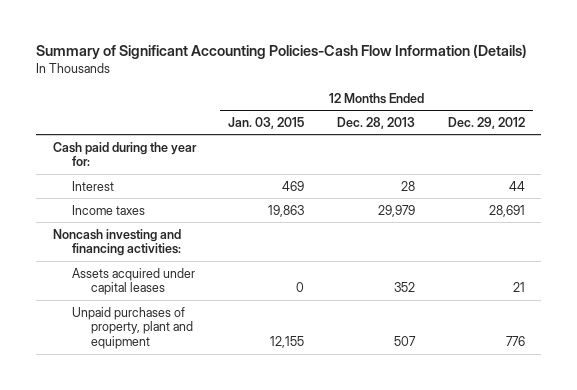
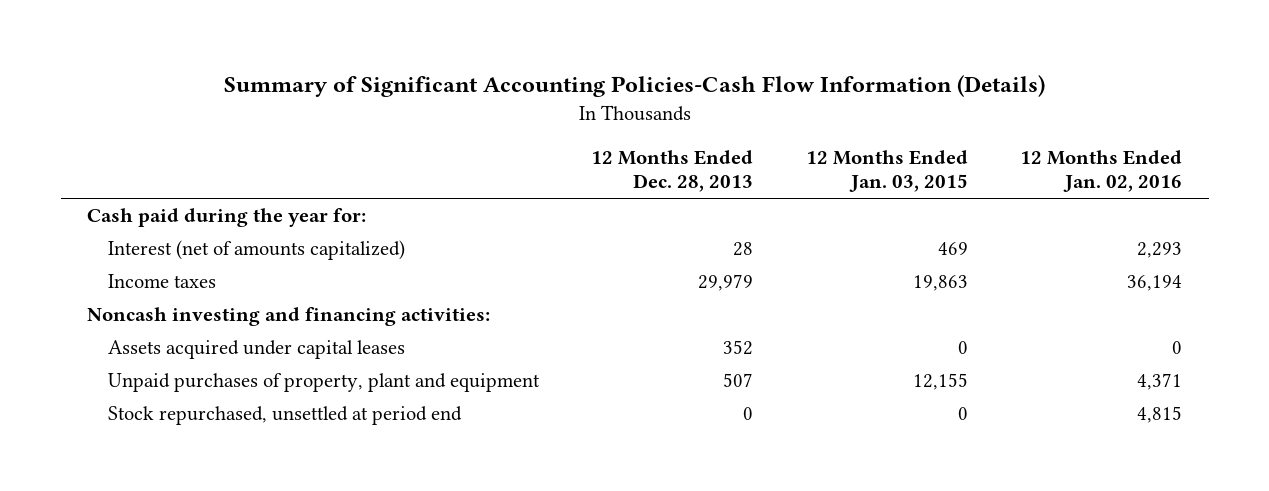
[447,116,525,129] Dec. 29, 2012 -> none
none -> [1020,149,1183,193] 12 Months Ended Jan. 02, 2016
[71,180,114,191] Interest -> [107,240,405,261] Interest (net of amounts capitalized)
none -> [107,406,462,426] Stock repurchased, unsettled at period end

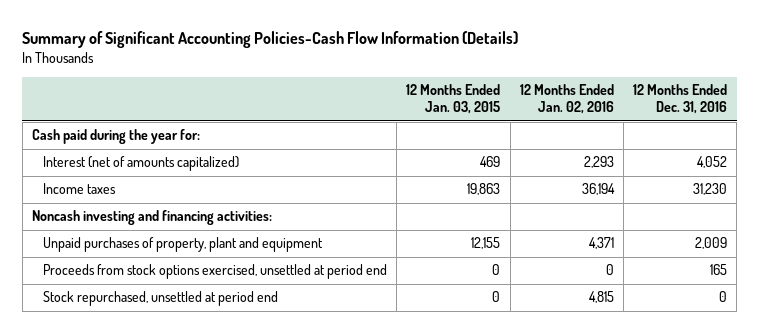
[591,149,754,193] 12 Months Ended Dec. 28, 2013 -> none
none -> [633,84,728,115] 12 Months Ended Dec. 31, 2016
[107,340,405,360] Assets acquired under capital leases -> none
none -> [42,264,387,280] Proceeds from stock options exercised, unsettled at period end

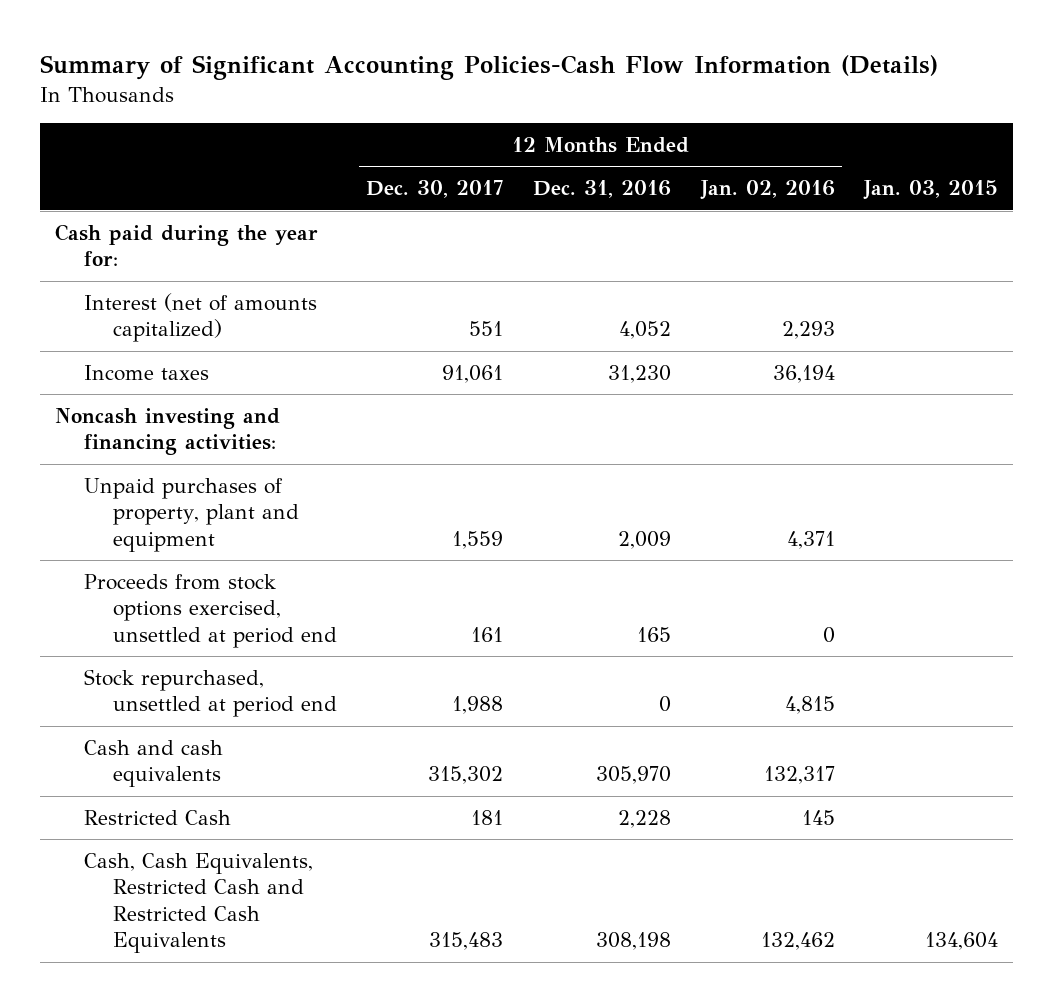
[406,84,501,115] 12 Months Ended Jan. 03, 2015 -> none
none -> [366,180,504,199] Dec. 30, 2017
none -> [863,180,999,201] Jan. 03, 2015
none -> [84,739,224,788] Cash and cash equivalents
none -> [84,809,232,825] Restricted Cash
none -> [84,852,314,954] Cash, Cash Equivalents, Restricted Cash and Restricted Cash Equivalents

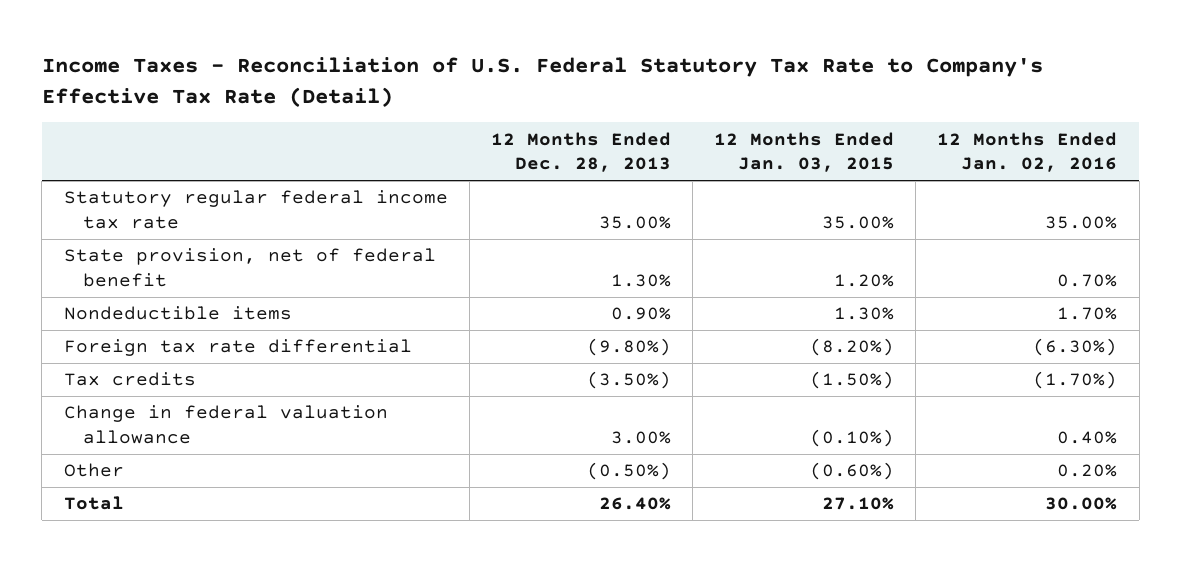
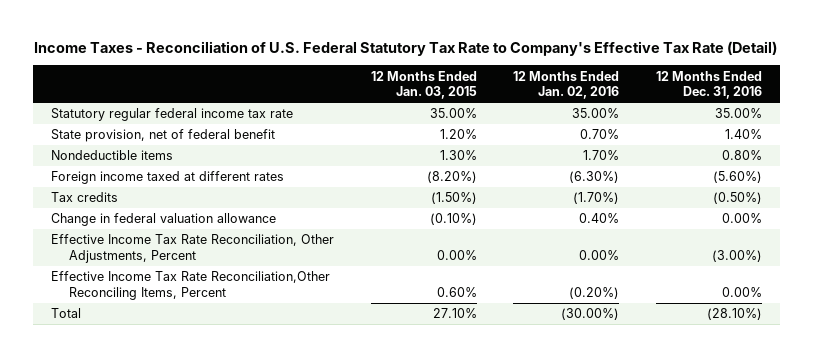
[490,131,671,173] 12 Months Ended Dec. 28, 2013 -> none
none -> [655,70,762,100] 12 Months Ended Dec. 31, 2016
[63,339,412,357] Foreign tax rate differential -> [51,171,285,185] Foreign income taxed at different rates
[63,463,124,478] Other -> none
none -> [51,234,335,264] Effective Income Tax Rate Reconciliation, Other Adjustments, Percent
none -> [51,271,331,301] Effective Income Tax Rate Reconciliation,Other Reconciling Items, Percent
[1045,497,1118,511] 30.00% -> [561,308,620,321] (30.00%)

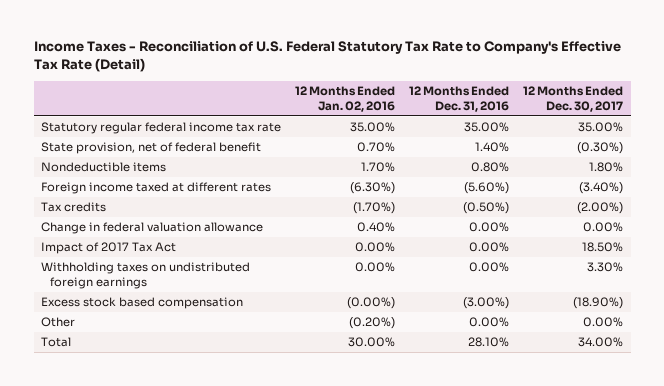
[370,70,477,100] 12 Months Ended Jan. 03, 2015 -> none
none -> [523,86,624,112] 12 Months Ended Dec. 30, 2017
[51,234,335,264] Effective Income Tax Rate Reconciliation, Other Adjustments, Percent -> none
none -> [40,242,176,255] Impact of 2017 Tax Act
none -> [40,262,250,289] Withholding taxes on undistributed foreign earnings
none -> [40,297,243,310] Excess stock based compensation
[51,271,331,301] Effective Income Tax Rate Reconciliation,Other Reconciling Items, Percent -> [40,317,75,328] Other
[561,308,620,321] (30.00%) -> [347,337,395,348] 30.00%
[706,308,762,321] (28.10%) -> [468,337,510,348] 28.10%

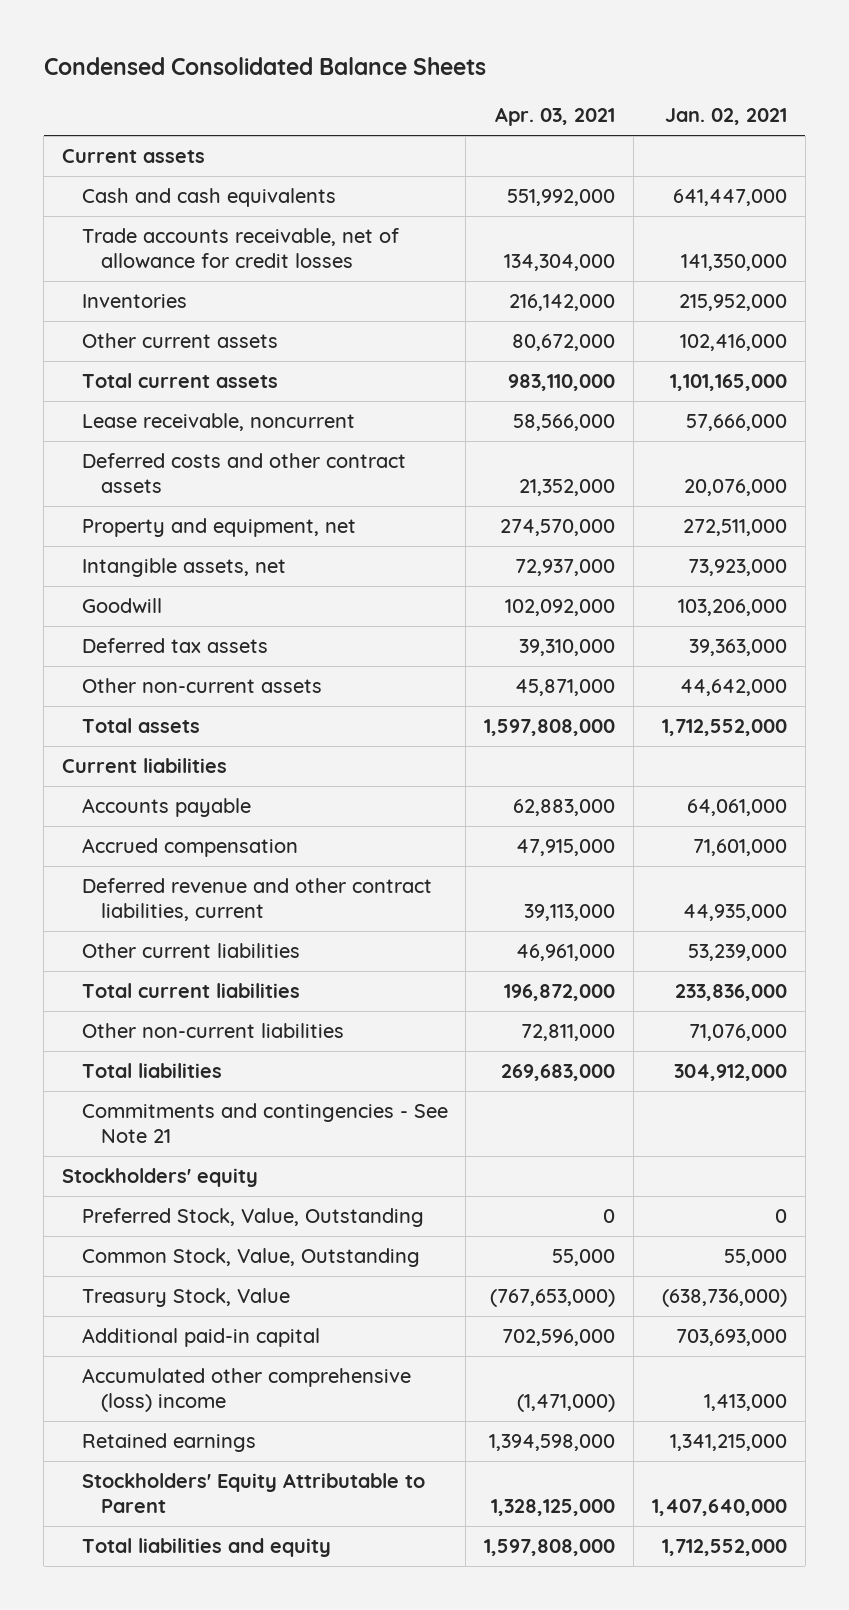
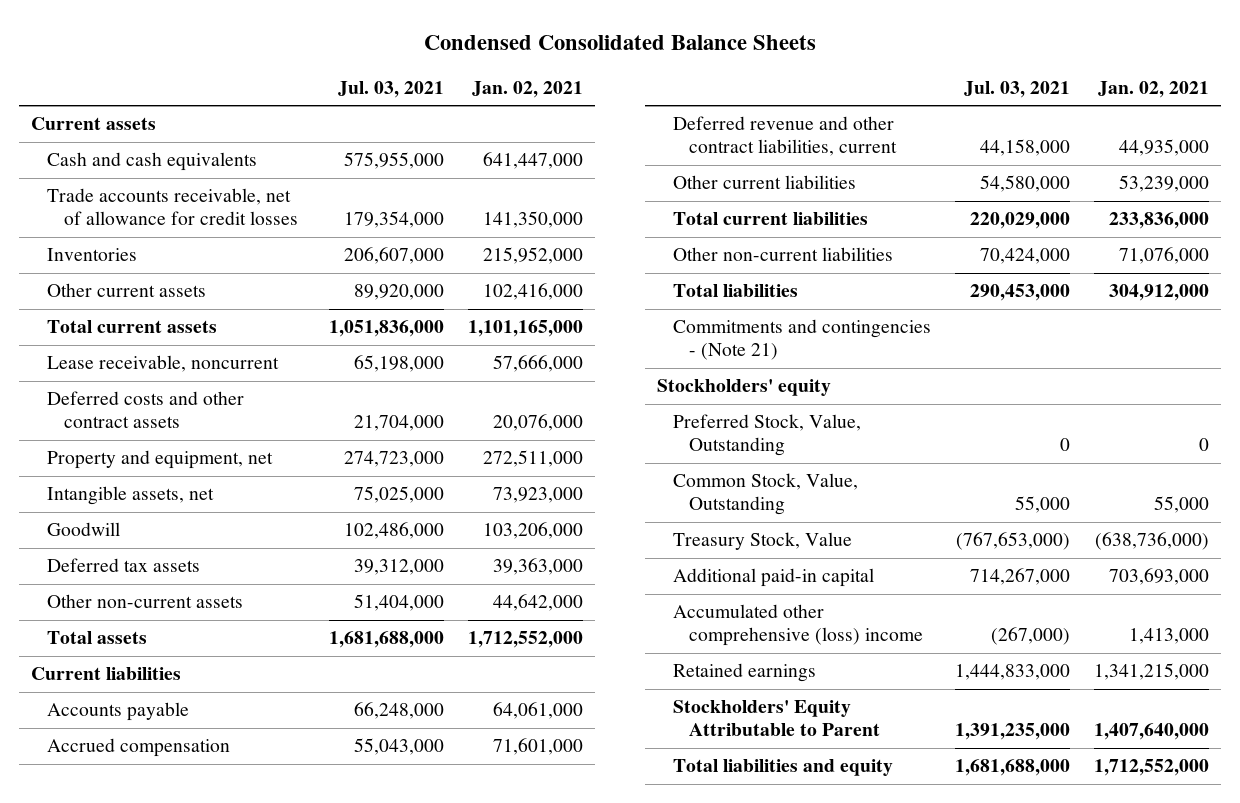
[495,107,616,127] Apr. 03, 2021 -> none
none -> [338,80,445,98] Jul. 03, 2021
[81,1103,448,1144] Commitments and contingencies - See Note 21 -> [673,319,932,361] Commitments and contingencies - (Note 21)

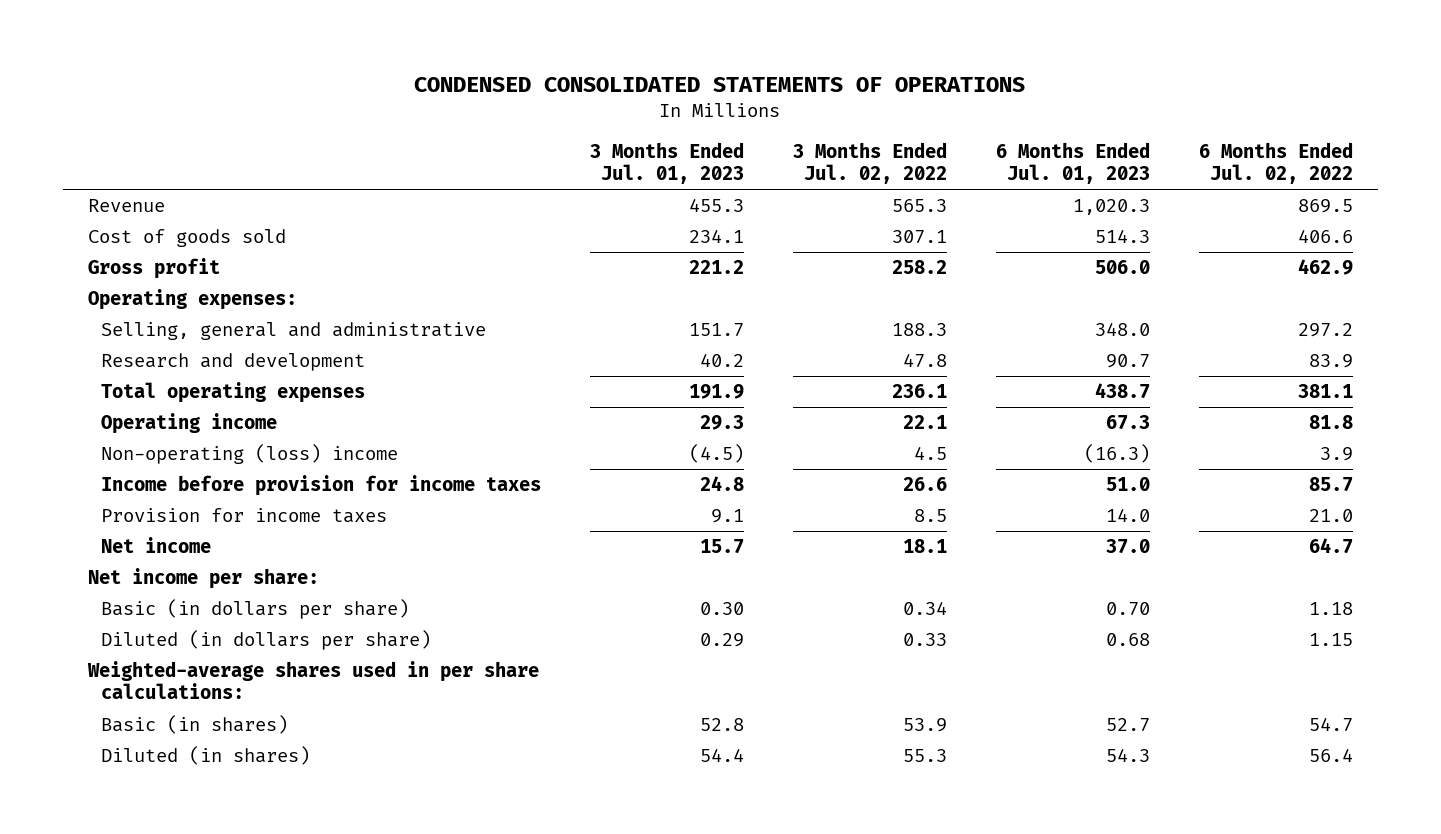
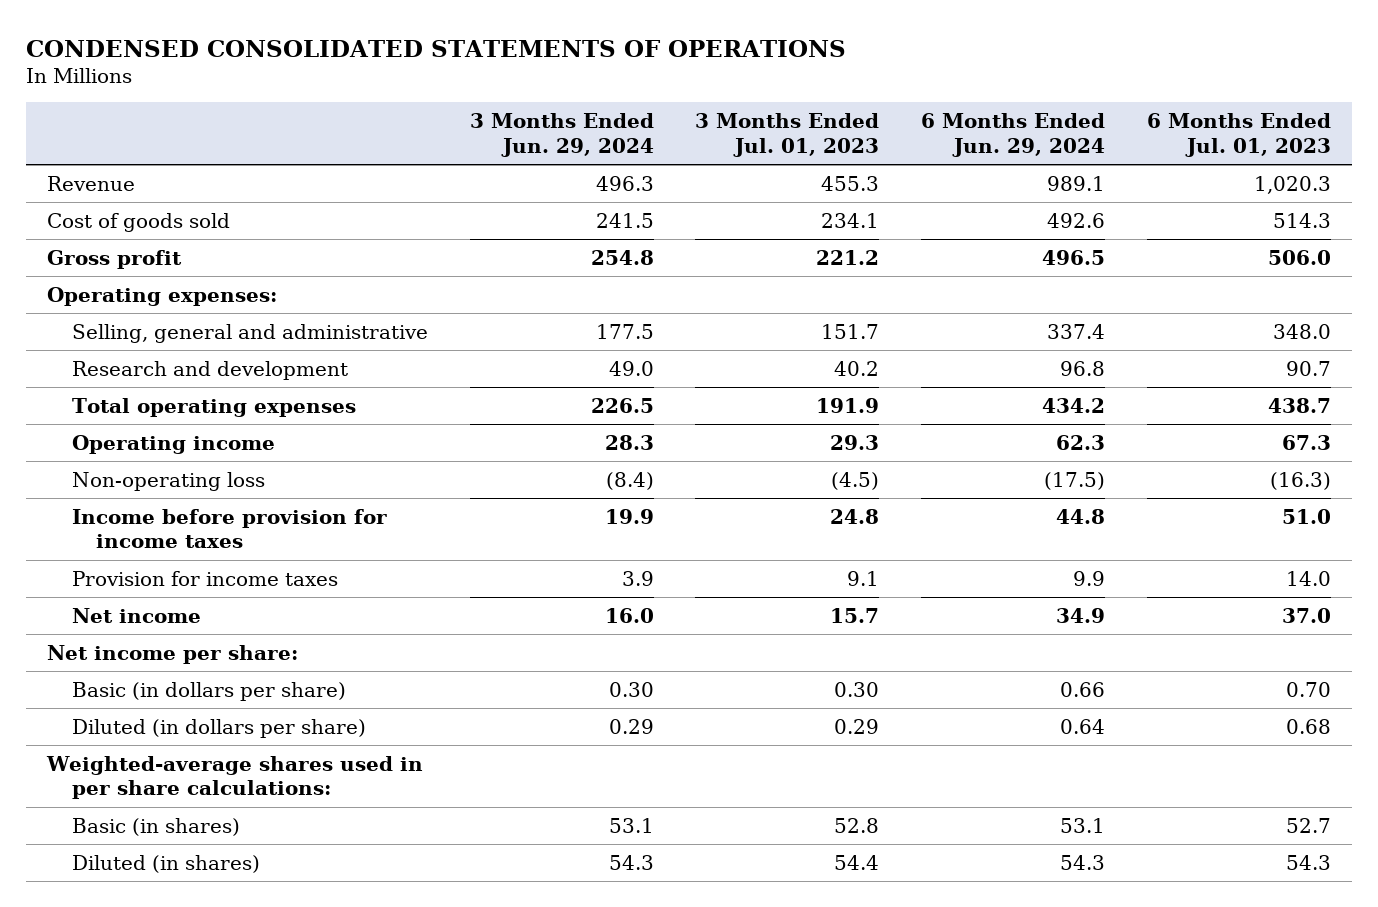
[793,142,948,185] 3 Months Ended Jul. 02, 2022 -> none
[1199,142,1354,185] 6 Months Ended Jul. 02, 2022 -> none
none -> [469,113,654,157] 3 Months Ended Jun. 29, 2024
none -> [921,113,1106,157] 6 Months Ended Jun. 29, 2024
[100,444,398,465] Non-operating (loss) income -> [71,471,265,491] Non-operating loss

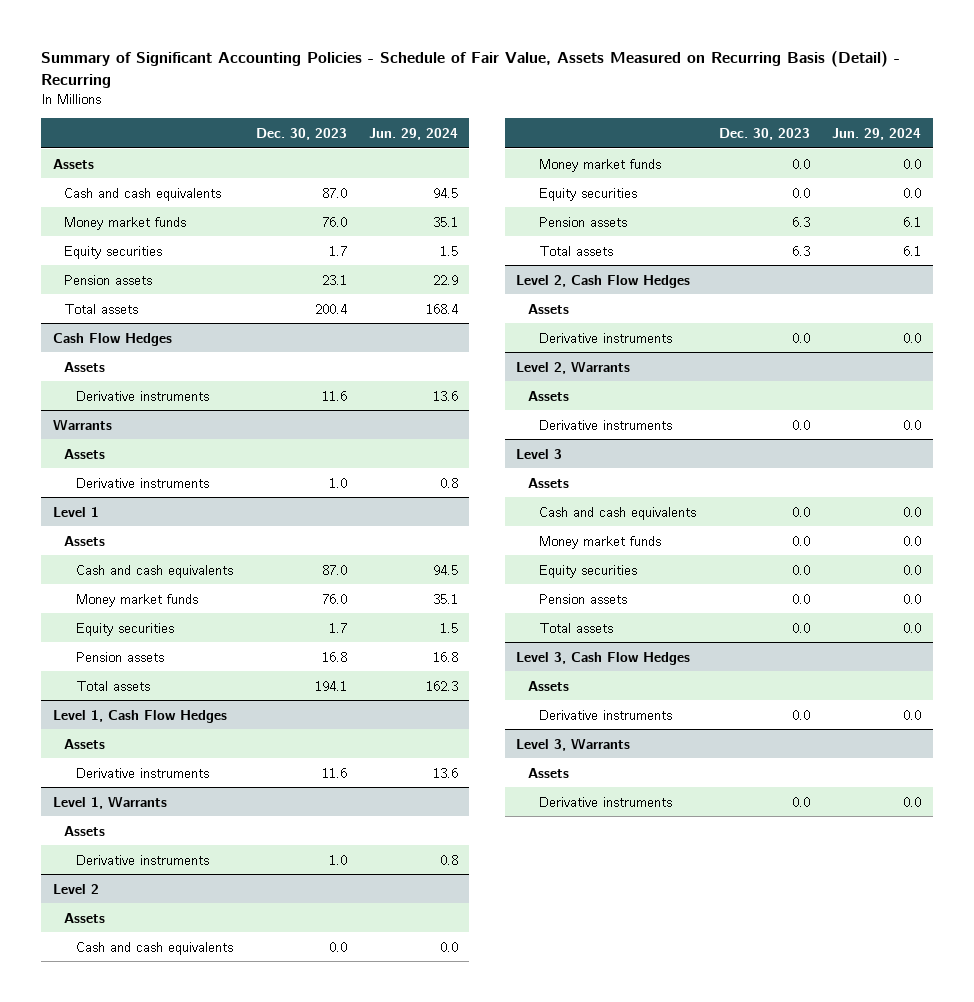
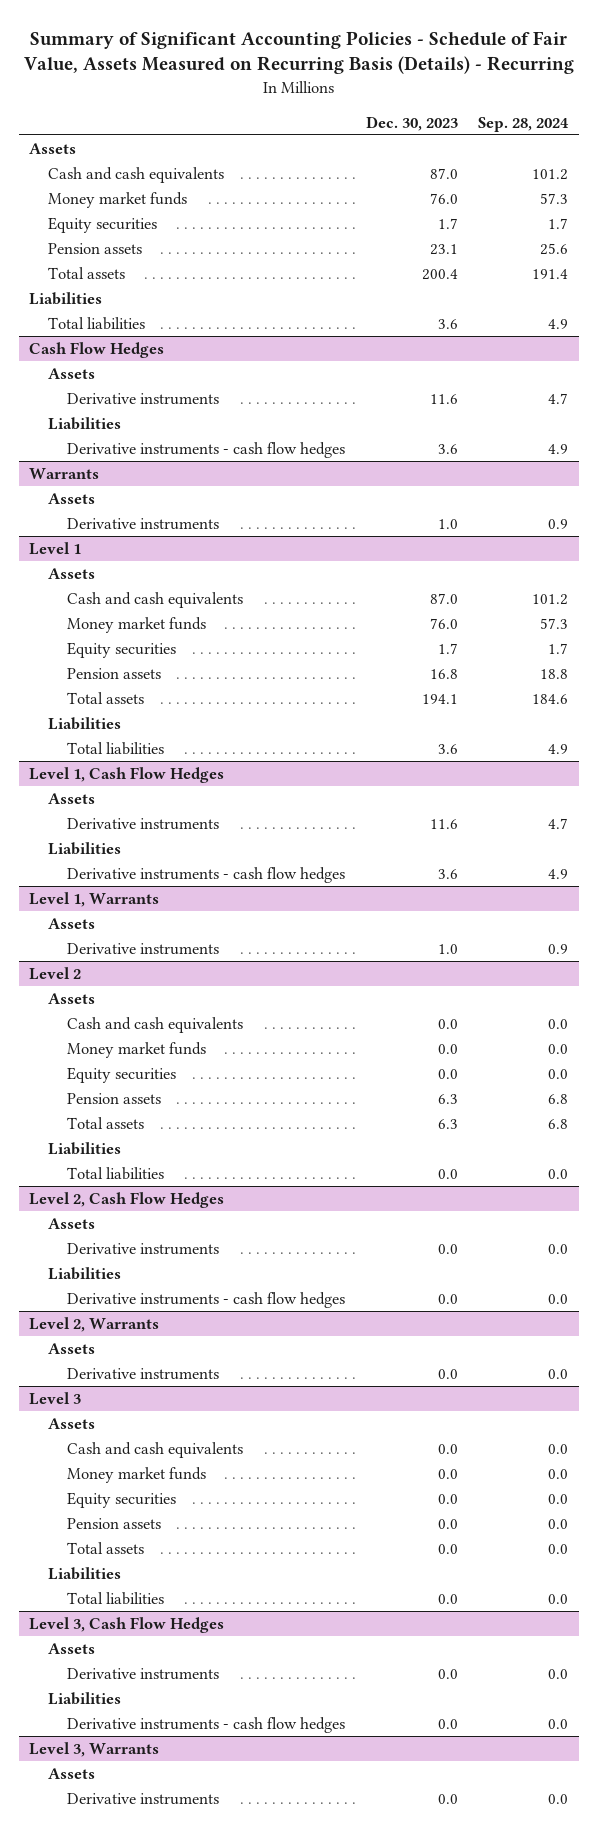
[41,51,901,89] Summary of Significant Accounting Policies - Schedule of Fair Value, Assets Measured on Recurring Basis (Detail) - Recurring -> [23,30,574,75] Summary of Significant Accounting Policies - Schedule of Fair Value, Assets Measured on Recurring Basis (Details) - Recurring
[369,127,459,140] Jun. 29, 2024 -> none
none -> [478,116,570,132] Sep. 28, 2024
none -> [28,291,102,305] Liabilities
none -> [48,316,146,330] Total liabilities
none -> [48,416,122,430] Liabilities
none -> [67,441,346,458] Derivative instruments - cash flow hedges
none -> [48,716,122,730] Liabilities
none -> [67,741,165,755] Total liabilities
none -> [48,841,122,855] Liabilities
none -> [67,866,346,883] Derivative instruments - cash flow hedges
none -> [48,1141,122,1155] Liabilities
none -> [67,1166,165,1180] Total liabilities
none -> [48,1266,122,1280] Liabilities
none -> [67,1291,346,1308] Derivative instruments - cash flow hedges
none -> [48,1566,122,1580] Liabilities
none -> [67,1591,165,1605] Total liabilities
none -> [48,1691,122,1705] Liabilities
none -> [67,1716,346,1733] Derivative instruments - cash flow hedges

